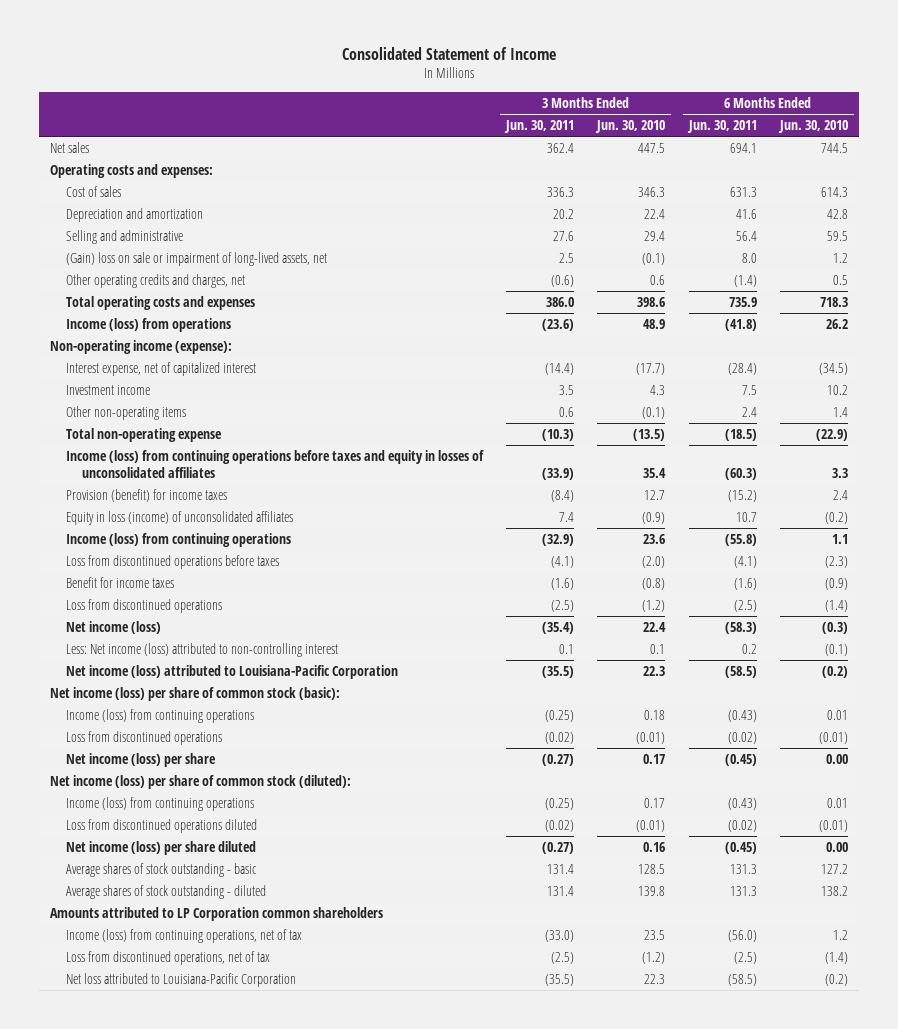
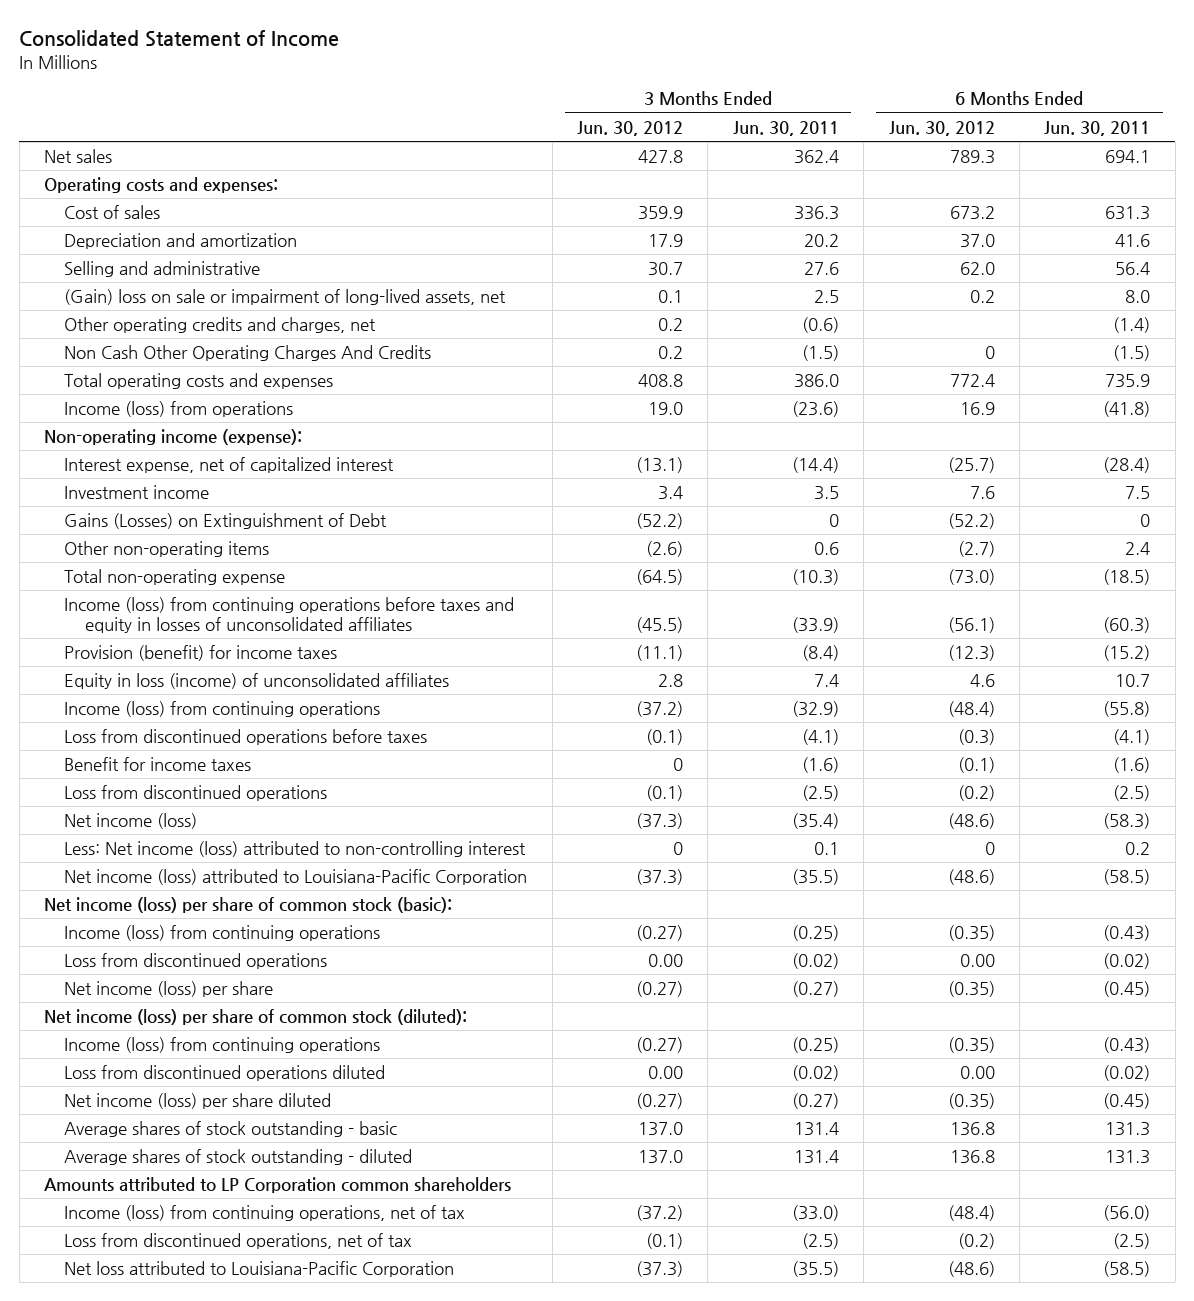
[595,120,666,134] Jun. 30, 2010 -> none
[777,120,848,134] Jun. 30, 2010 -> none
none -> [577,120,684,136] Jun. 30, 2012
none -> [888,120,995,136] Jun. 30, 2012
none -> [64,345,432,362] Non Cash Other Operating Charges And Credits
none -> [64,513,388,530] Gains (Losses) on Extinguishment of Debt

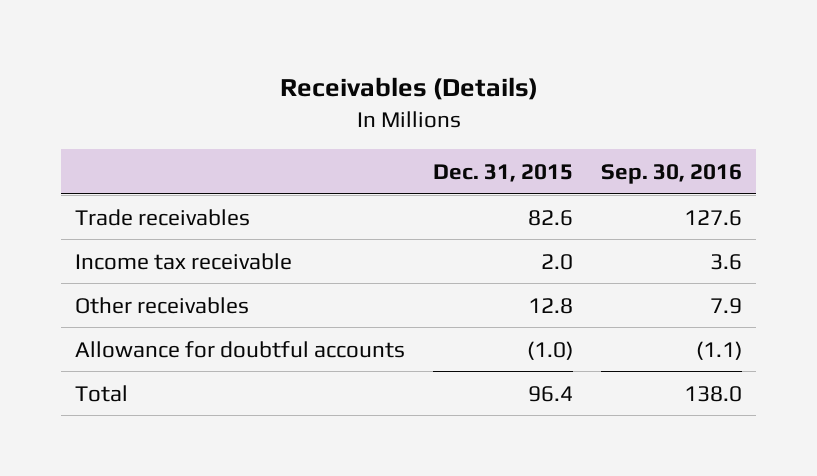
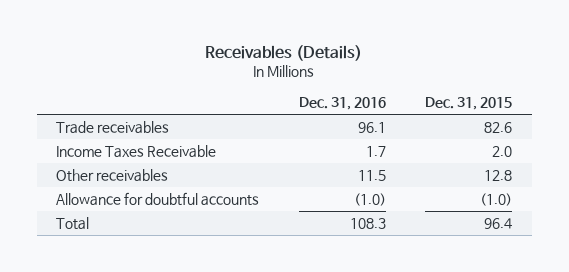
[600,164,742,185] Sep. 30, 2016 -> none
none -> [298,97,386,111] Dec. 31, 2016
[75,252,293,270] Income tax receivable -> [56,145,217,159] Income Taxes Receivable

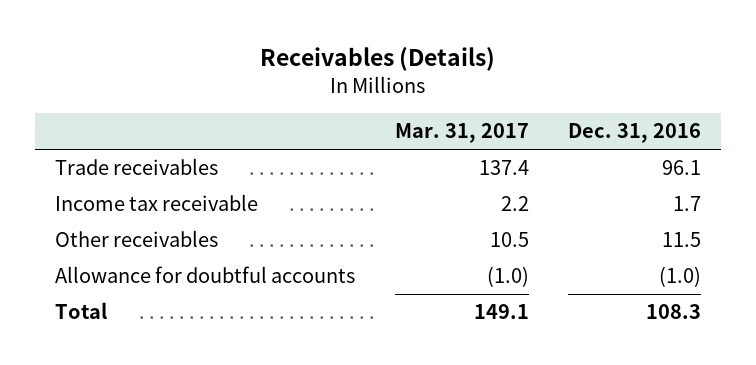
[425,97,513,111] Dec. 31, 2015 -> none
none -> [394,123,529,144] Mar. 31, 2017
[56,145,217,159] Income Taxes Receivable -> [55,194,259,212] Income tax receivable

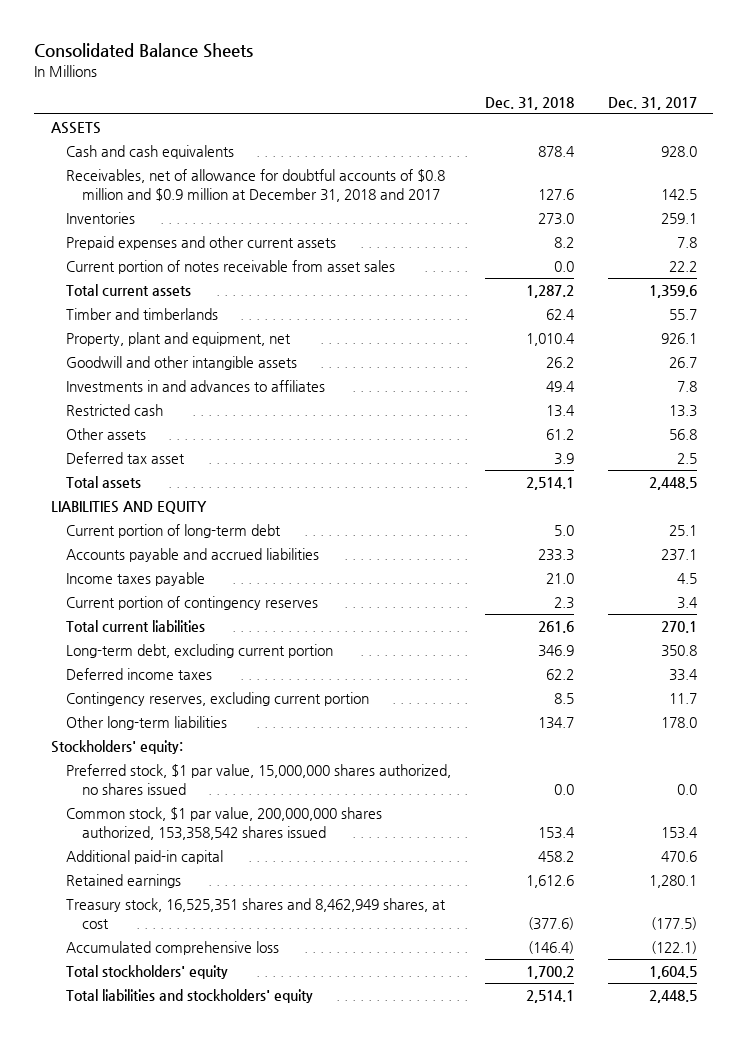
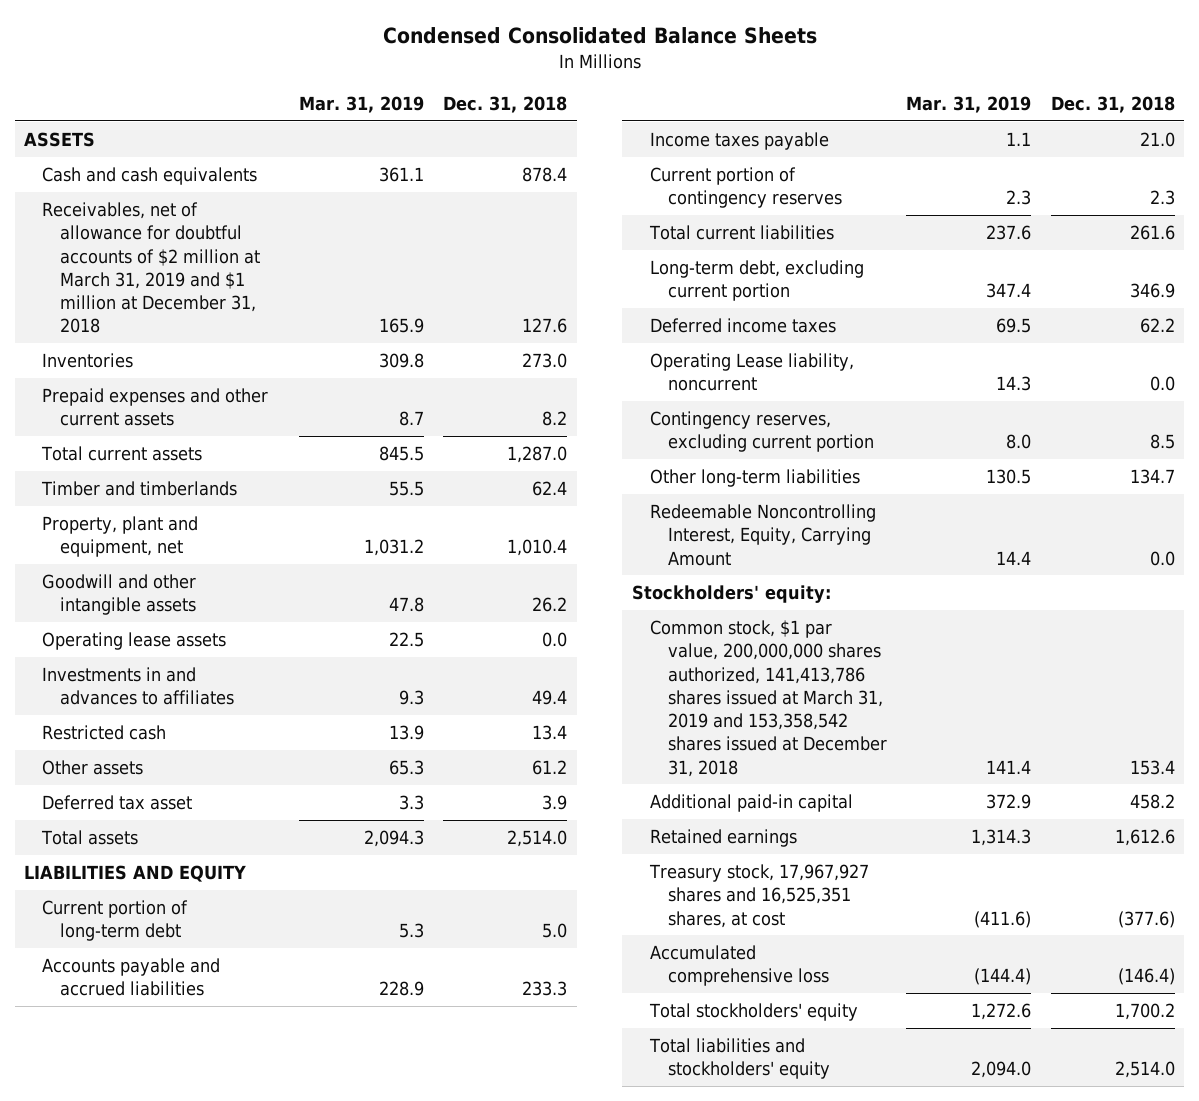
[34,43,254,59] Consolidated Balance Sheets -> [382,27,817,45] Condensed Consolidated Balance Sheets
[607,96,697,110] Dec. 31, 2017 -> none
none -> [298,95,424,113] Mar. 31, 2019
[66,169,446,202] Receivables, net of allowance for doubtful accounts of $0.8 million and $0.9 million at December 31, 2018 and 2017 -> [42,202,261,334] Receivables, net of allowance for doubtful accounts of $2 million at March 31, 2019 and $1 million at December 31, 2018
[66,260,396,275] Current portion of notes receivable from asset sales -> none
[525,285,574,299] 1,287.2 -> [507,446,568,464] 1,287.0
none -> [42,632,227,651] Operating lease assets
[525,477,574,491] 2,514.1 -> [507,830,568,848] 2,514.0
none -> [650,353,855,392] Operating Lease liability, noncurrent
none -> [650,504,877,566] Redeemable Noncontrolling Interest, Equity, Carrying Amount
[66,764,452,795] Preferred stock, $1 par value, 15,000,000 shares authorized, no shares issued -> none
[66,807,383,840] Common stock, $1 par value, 200,000,000 shares authorized, 153,358,542 shares issued -> [650,620,888,777] Common stock, $1 par value, 200,000,000 shares authorized, 141,413,786 shares issued at March 31, 2019 and 153,358,542 shares issued at December 31, 2018
[66,898,447,929] Treasury stock, 16,525,351 shares and 8,462,949 shares, at cost -> [649,864,870,928] Treasury stock, 17,967,927 shares and 16,525,351 shares, at cost
[525,990,574,1004] 2,514.1 -> [1114,1061,1175,1079] 2,514.0

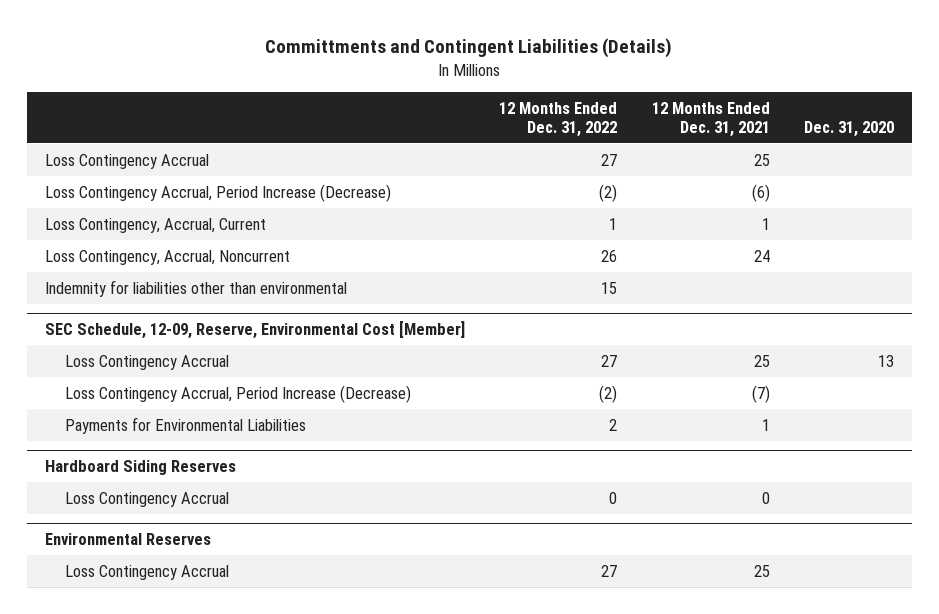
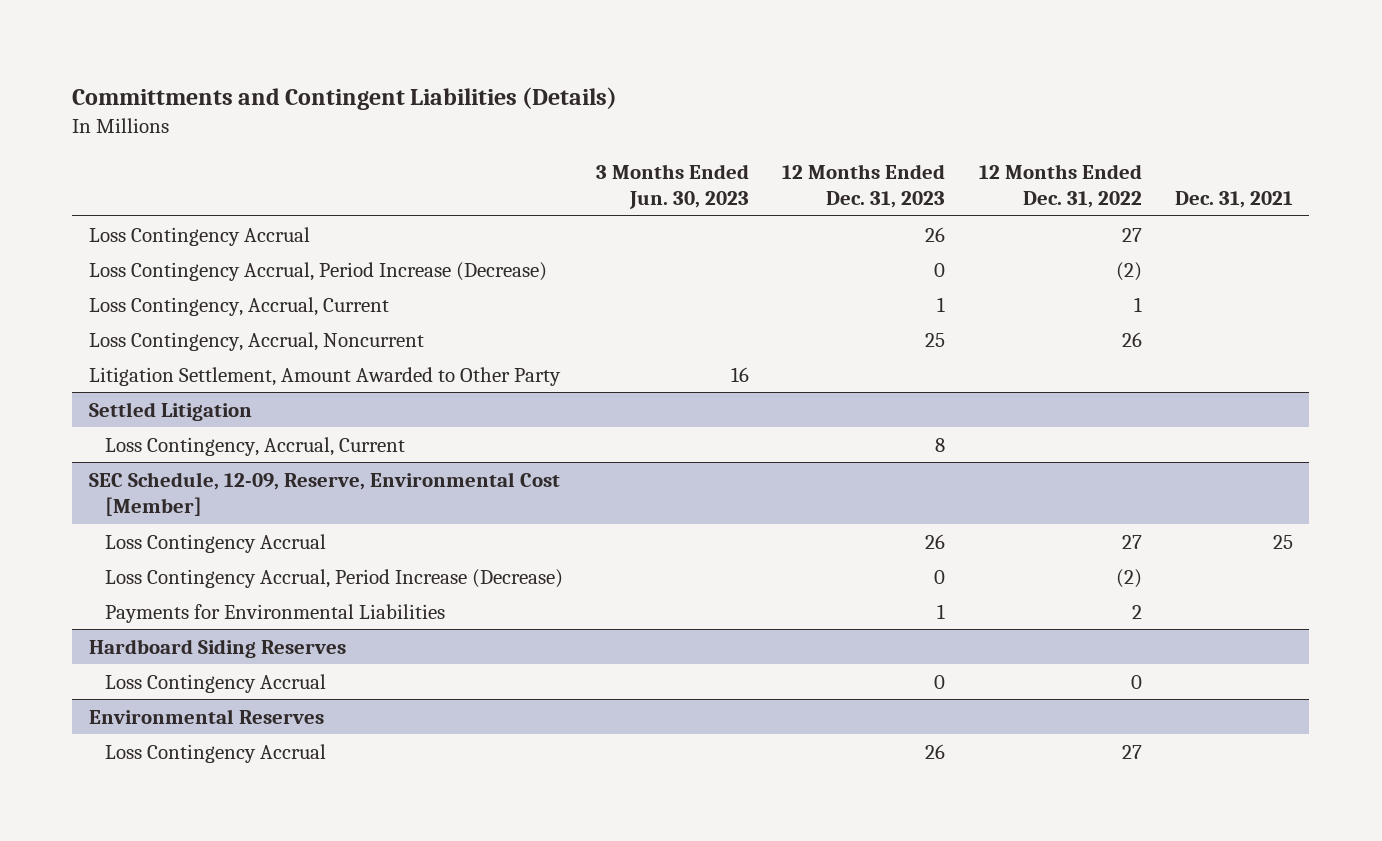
[651,101,770,138] 12 Months Ended Dec. 31, 2021 -> none
[804,121,895,138] Dec. 31, 2020 -> none
none -> [596,163,750,210] 3 Months Ended Jun. 30, 2023
none -> [782,163,946,209] 12 Months Ended Dec. 31, 2023
none -> [1174,191,1293,209] Dec. 31, 2021
[44,279,347,297] Indemnity for liabilities other than environmental -> none
none -> [88,366,561,386] Litigation Settlement, Amount Awarded to Other Party
none -> [88,401,252,421] Settled Litigation
none -> [105,436,406,456] Loss Contingency, Accrual, Current

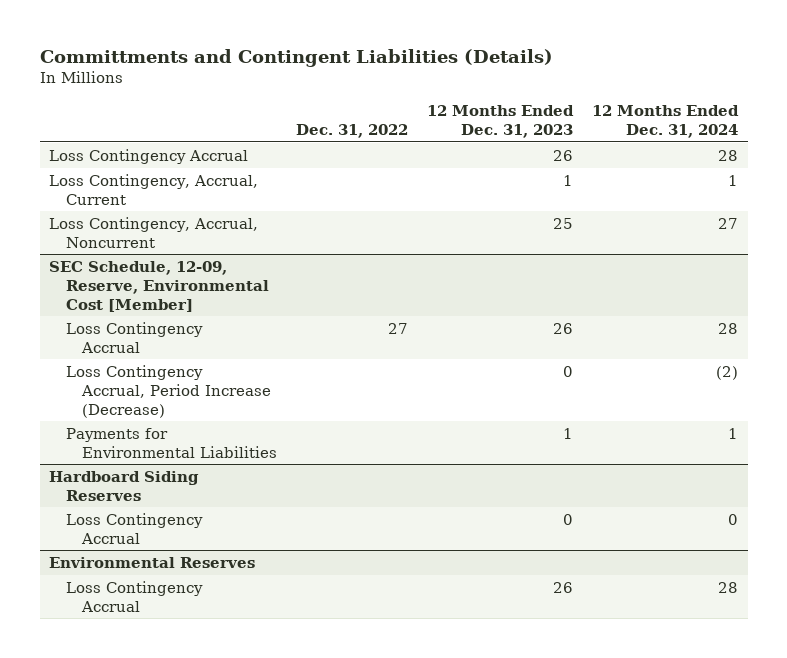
[596,163,750,210] 3 Months Ended Jun. 30, 2023 -> none
[978,163,1142,209] 12 Months Ended Dec. 31, 2022 -> none
[1174,191,1293,209] Dec. 31, 2021 -> none
none -> [295,124,408,139] Dec. 31, 2022
none -> [592,105,740,139] 12 Months Ended Dec. 31, 2024
[88,261,547,281] Loss Contingency Accrual, Period Increase (Decrease) -> none
[88,366,561,386] Litigation Settlement, Amount Awarded to Other Party -> none
[88,401,252,421] Settled Litigation -> none
[105,436,406,456] Loss Contingency, Accrual, Current -> none

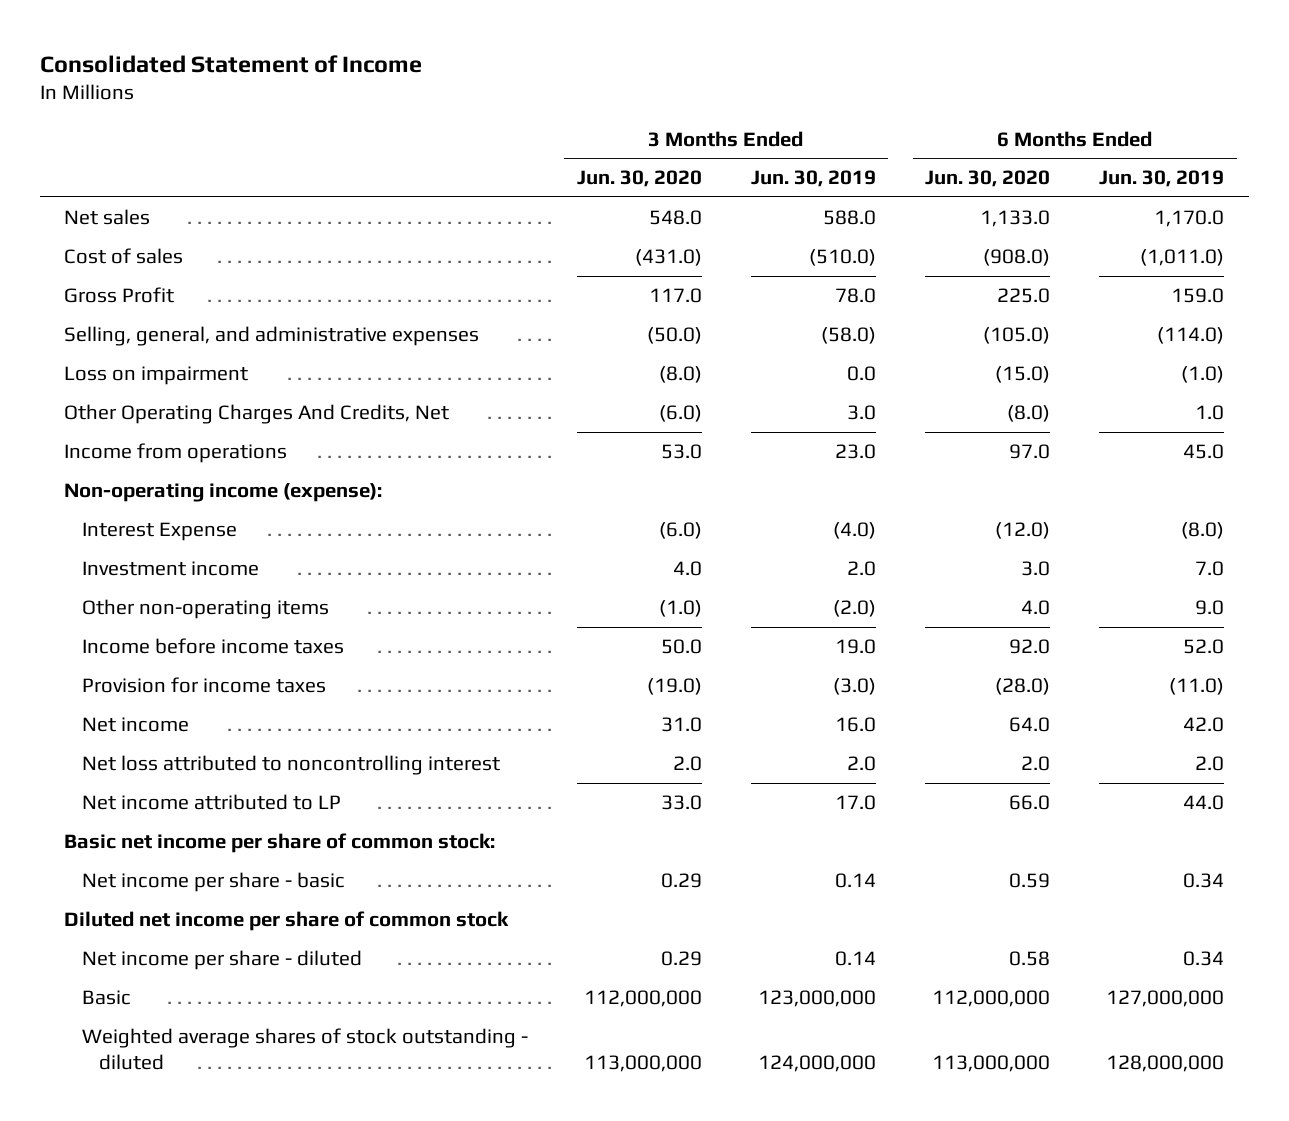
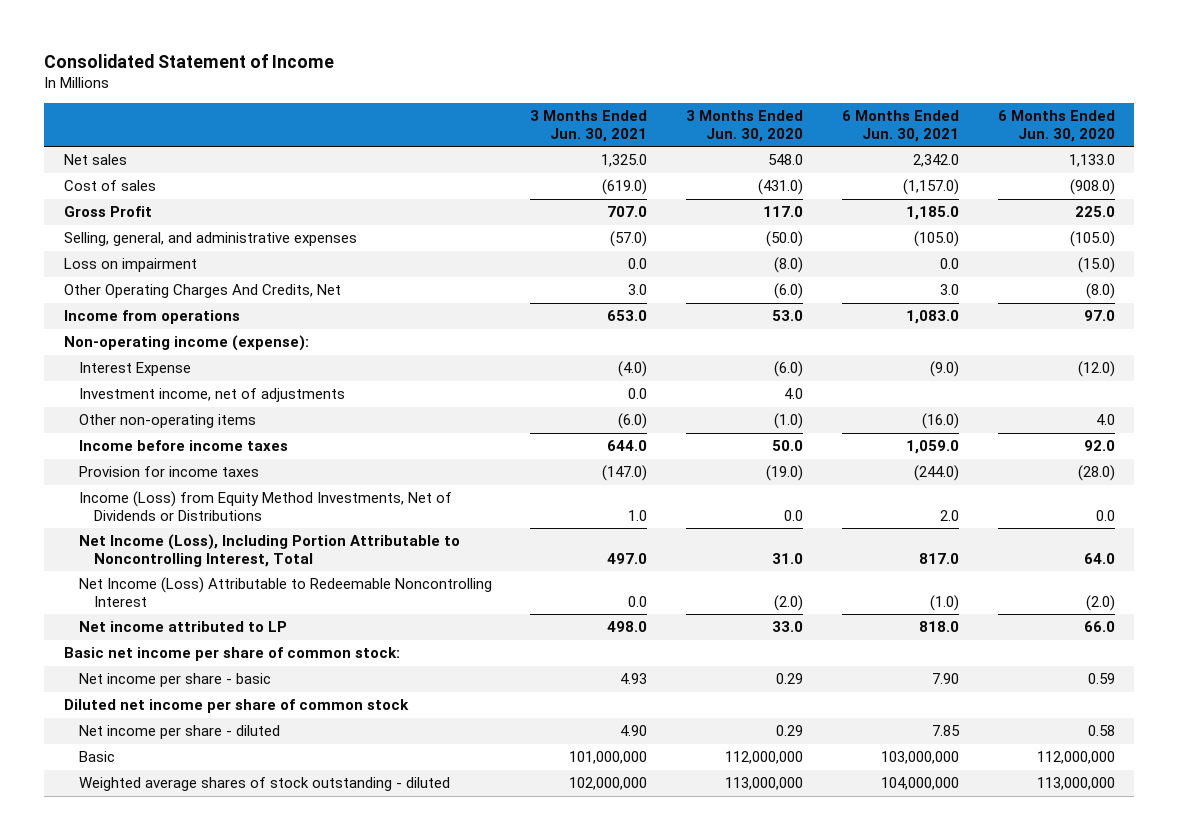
[750,170,876,188] Jun. 30, 2019 -> none
[1099,170,1225,188] Jun. 30, 2019 -> none
none -> [530,110,648,142] 3 Months Ended Jun. 30, 2021
none -> [841,110,959,142] 6 Months Ended Jun. 30, 2021
[81,560,259,576] Investment income -> none
none -> [78,388,345,403] Investment income, net of adjustments
none -> [78,491,452,521] Income (Loss) from Equity Method Investments, Net of Dividends or Distributions
[81,716,189,732] Net income -> [78,534,460,567] Net Income (Loss), Including Portion Attributable to Noncontrolling Interest, Total
[81,754,500,775] Net loss attributed to noncontrolling interest -> [78,577,492,607] Net Income (Loss) Attributable to Redeemable Noncontrolling Interest
[672,755,702,771] 2.0 -> [774,594,804,611] (2.0)
[1021,755,1051,771] 2.0 -> [1085,594,1115,611] (2.0)

